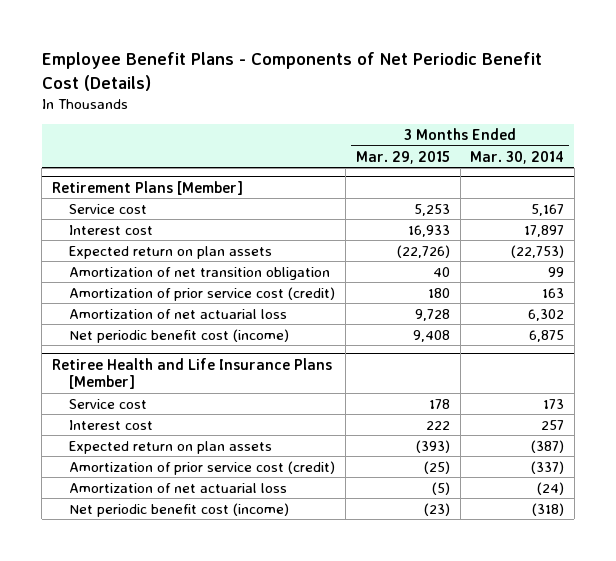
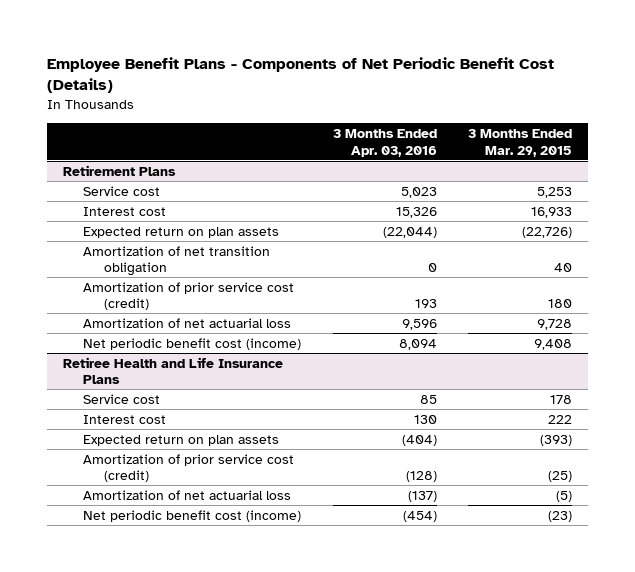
[470,150,565,164] Mar. 30, 2014 -> none
none -> [332,129,437,157] 3 Months Ended Apr. 03, 2016
[51,180,243,195] Retirement Plans [Member] -> [62,164,176,176] Retirement Plans
[51,357,332,390] Retiree Health and Life Insurance Plans [Member] -> [62,356,283,385] Retiree Health and Life Insurance Plans

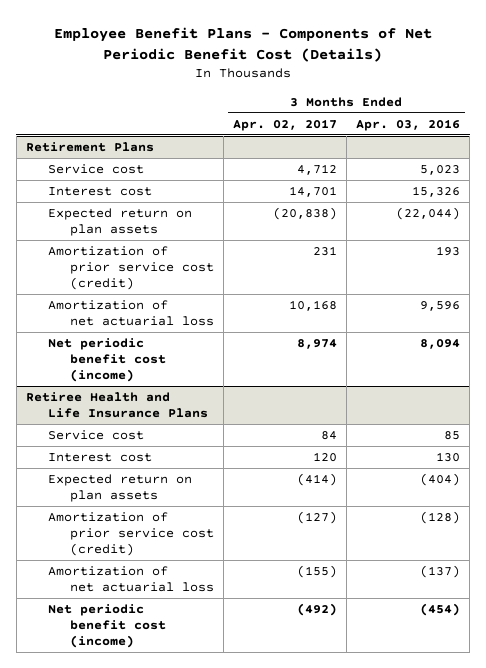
[468,129,573,157] 3 Months Ended Mar. 29, 2015 -> none
none -> [232,118,337,131] Apr. 02, 2017
[83,245,271,277] Amortization of net transition obligation -> none

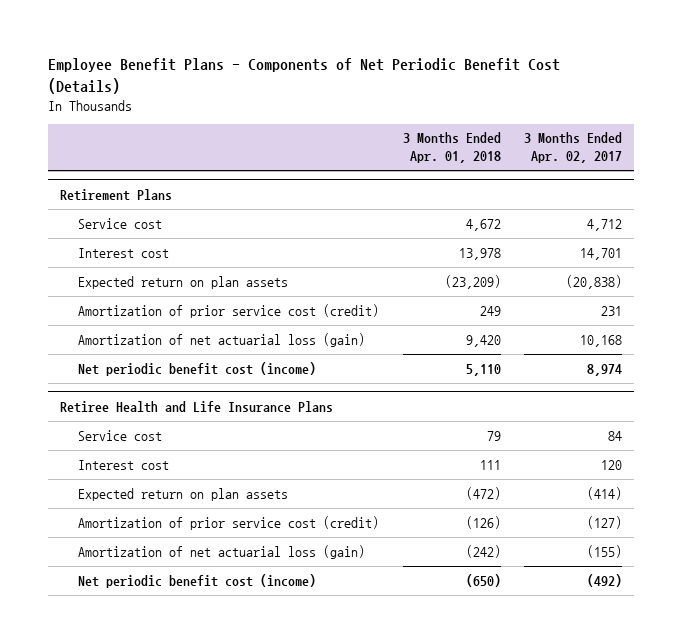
[355,118,460,131] Apr. 03, 2016 -> none
none -> [402,132,501,164] 3 Months Ended Apr. 01, 2018
[47,299,214,327] Amortization of net actuarial loss -> [78,332,366,347] Amortization of net actuarial loss (gain)
[47,565,214,593] Amortization of net actuarial loss -> [78,544,366,559] Amortization of net actuarial loss (gain)

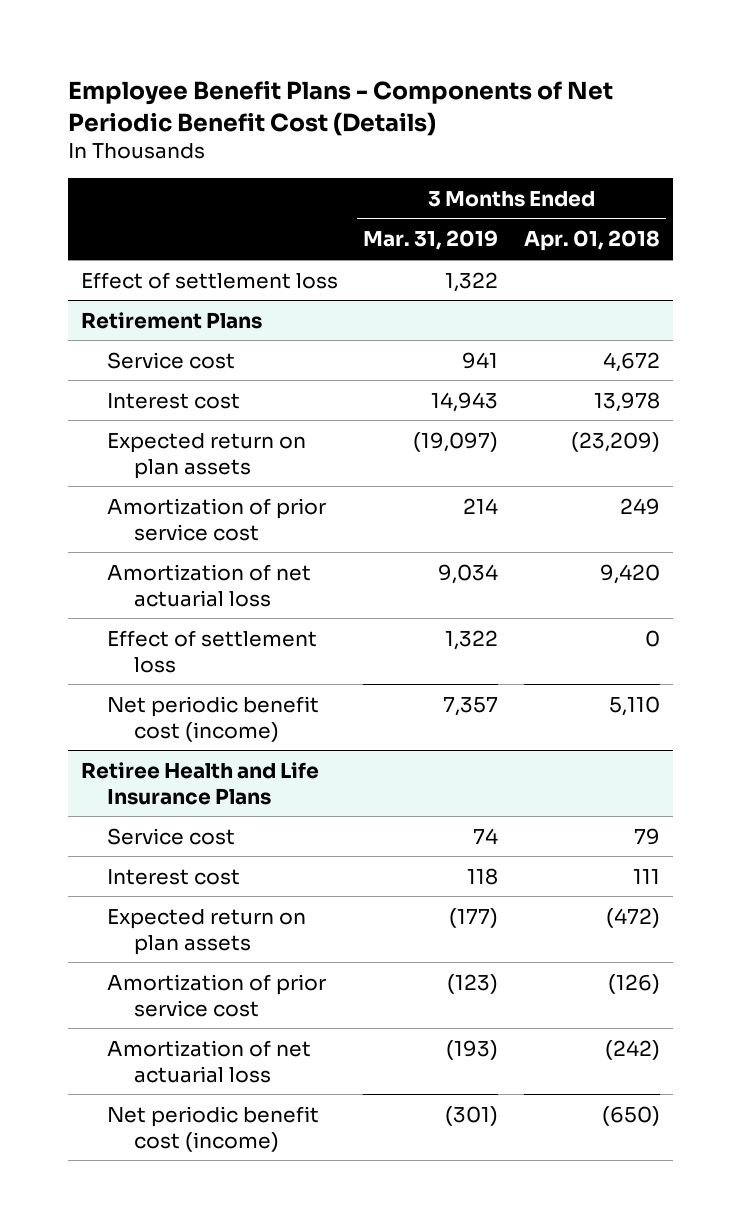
[524,132,623,164] 3 Months Ended Apr. 02, 2017 -> none
none -> [363,230,499,251] Mar. 31, 2019
none -> [80,271,338,289] Effect of settlement loss
[78,303,380,318] Amortization of prior service cost (credit) -> [107,497,327,541] Amortization of prior service cost
[78,332,366,347] Amortization of net actuarial loss (gain) -> [107,563,312,607] Amortization of net actuarial loss
none -> [107,629,318,673] Effect of settlement loss
[78,515,380,530] Amortization of prior service cost (credit) -> [107,973,327,1017] Amortization of prior service cost
[78,544,366,559] Amortization of net actuarial loss (gain) -> [107,1039,312,1083] Amortization of net actuarial loss

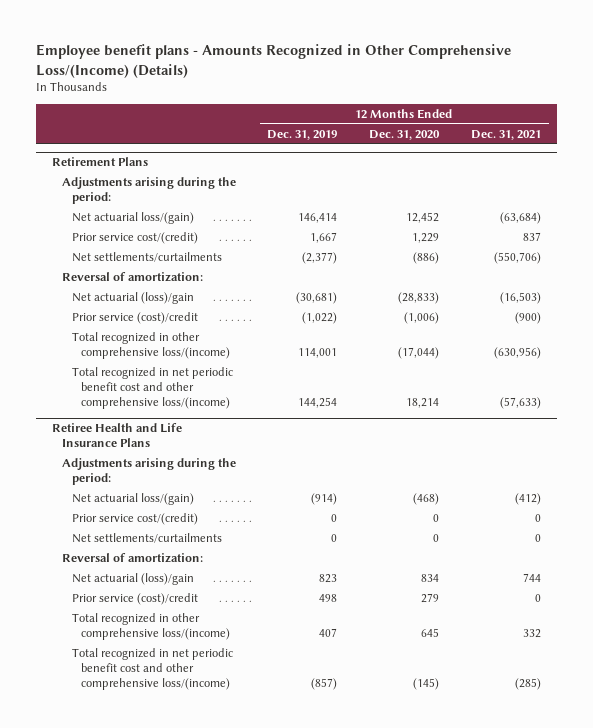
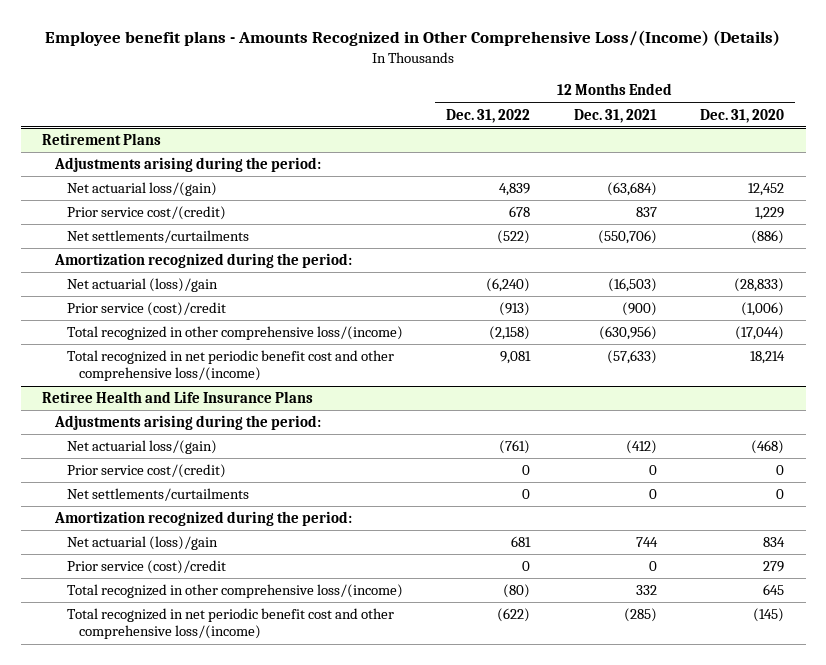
[267,129,338,140] Dec. 31, 2019 -> none
none -> [446,108,531,123] Dec. 31, 2022
[61,272,203,283] Reversal of amortization: -> [53,253,352,269] Amortization recognized during the period:
[61,553,203,564] Reversal of amortization: -> [53,511,352,527] Amortization recognized during the period:

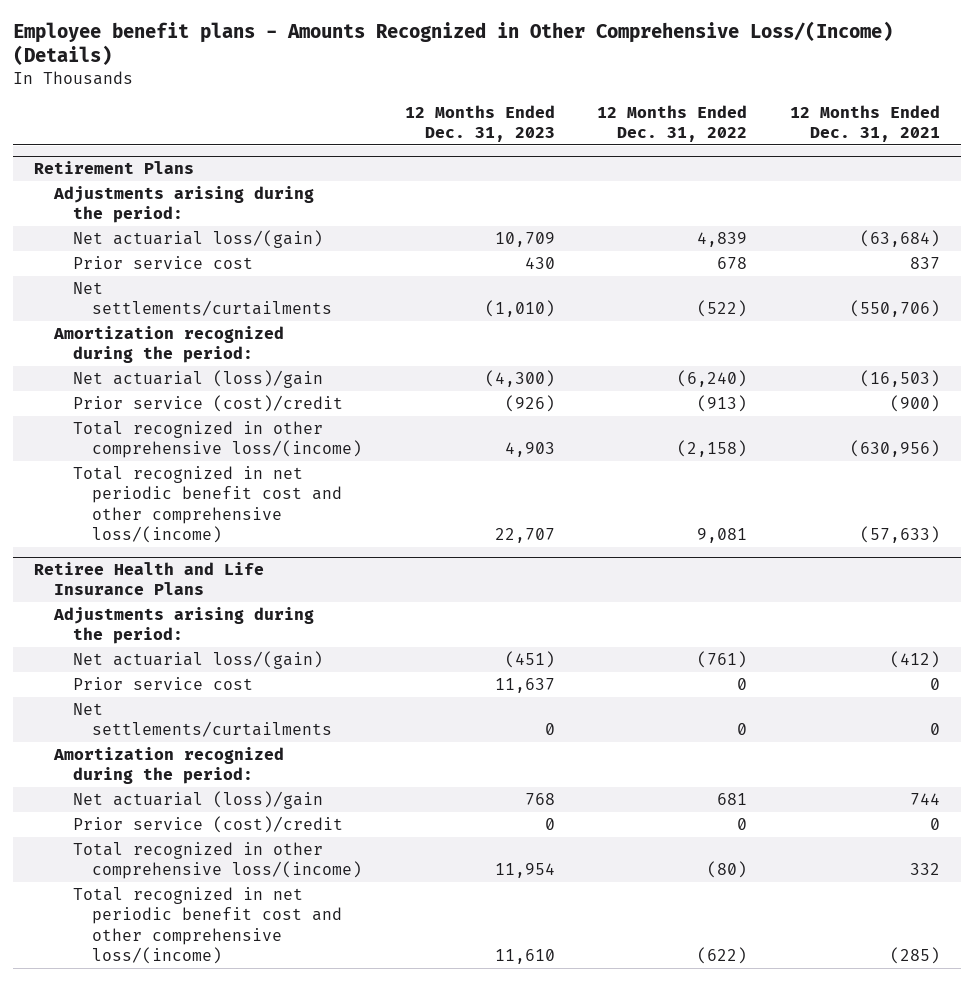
[699,108,784,123] Dec. 31, 2020 -> none
none -> [404,104,555,143] 12 Months Ended Dec. 31, 2023
[66,206,226,221] Prior service cost/(credit) -> [72,255,253,269] Prior service cost
[66,464,226,479] Prior service cost/(credit) -> [72,676,253,690] Prior service cost

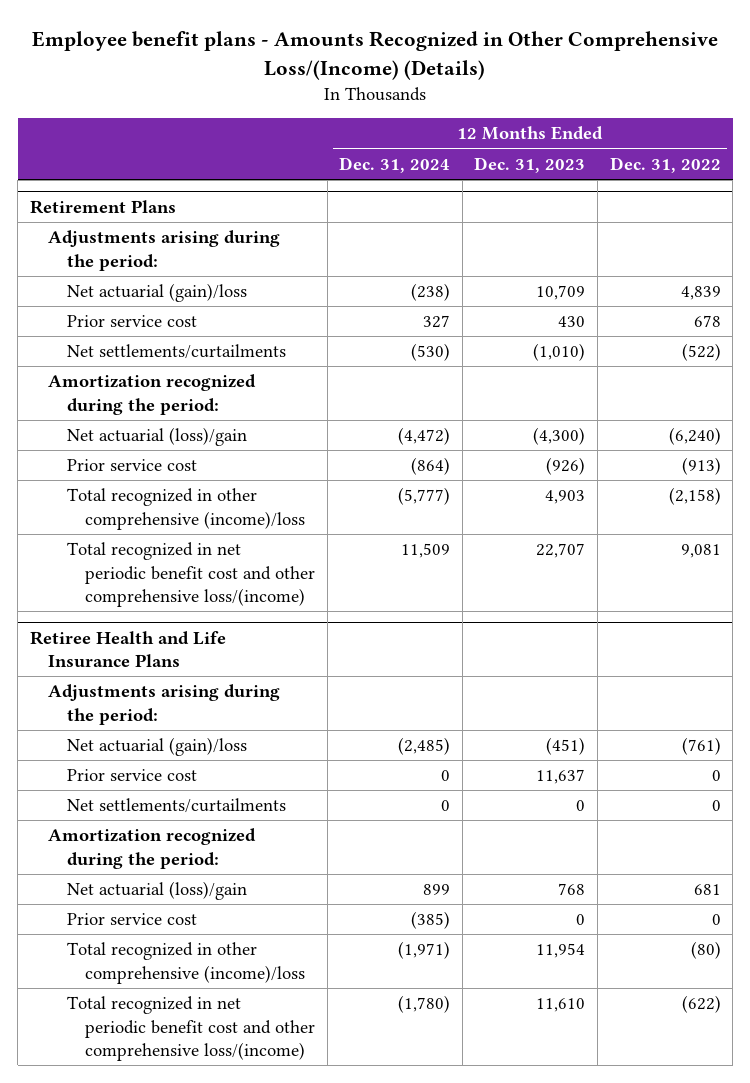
[789,104,940,143] 12 Months Ended Dec. 31, 2021 -> none
none -> [339,156,451,173] Dec. 31, 2024
[72,229,323,248] Net actuarial loss/(gain) -> [66,283,247,303] Net actuarial (gain)/loss
[72,394,343,412] Prior service (cost)/credit -> [66,459,197,472] Prior service cost
[72,420,363,459] Total recognized in other comprehensive loss/(income) -> [66,488,306,530] Total recognized in other comprehensive (income)/loss
[72,650,323,669] Net actuarial loss/(gain) -> [66,737,247,757] Net actuarial (gain)/loss
[72,815,343,833] Prior service (cost)/credit -> [66,913,197,926] Prior service cost
[72,841,363,880] Total recognized in other comprehensive loss/(income) -> [66,942,306,984] Total recognized in other comprehensive (income)/loss

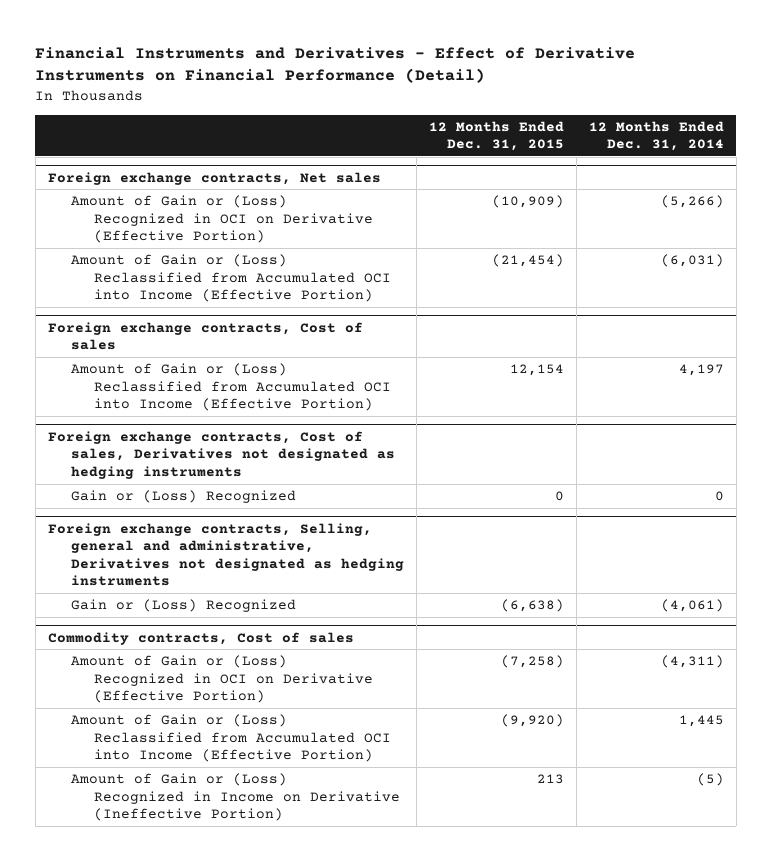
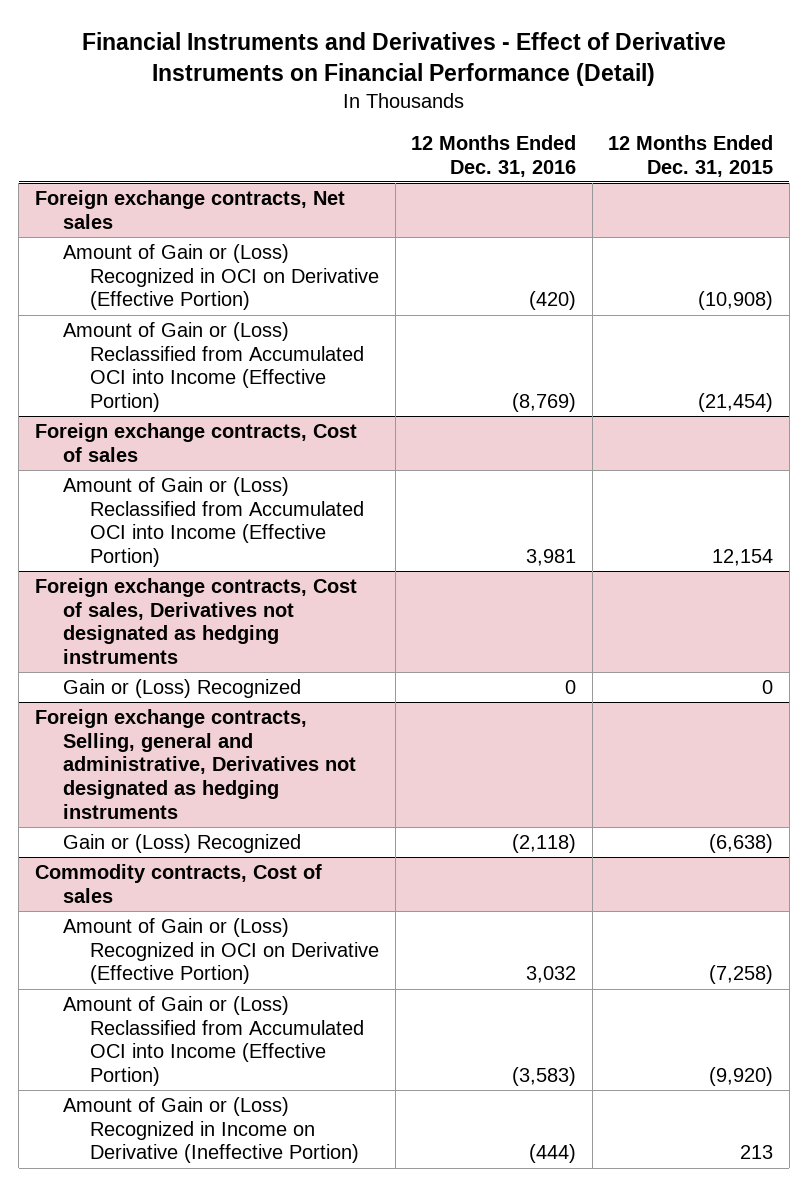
[588,120,724,152] 12 Months Ended Dec. 31, 2014 -> none
none -> [411,134,577,177] 12 Months Ended Dec. 31, 2016
[491,195,564,209] (10,909) -> [698,291,774,311] (10,908)

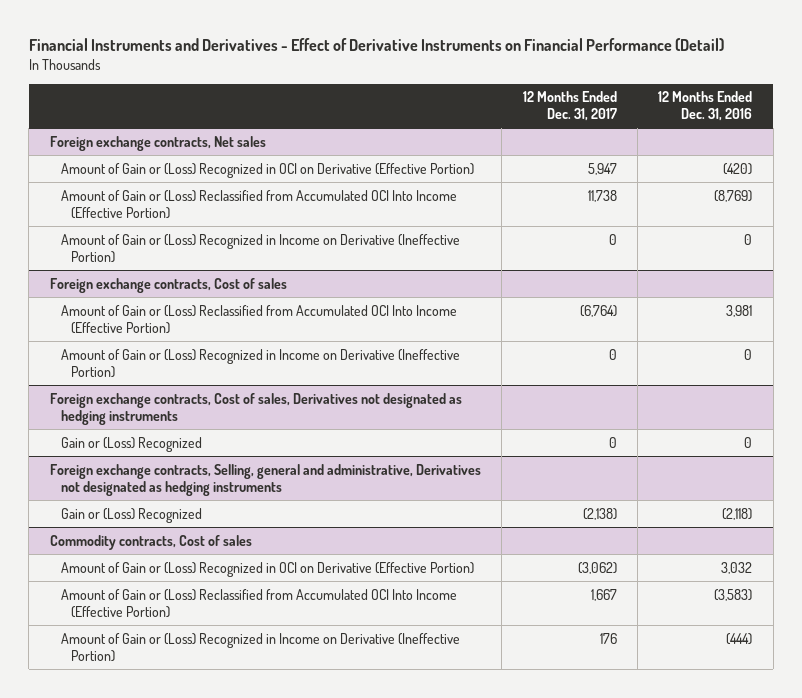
[608,134,774,177] 12 Months Ended Dec. 31, 2015 -> none
none -> [522,91,617,122] 12 Months Ended Dec. 31, 2017
[62,321,365,413] Amount of Gain or (Loss) Reclassified from Accumulated OCI into Income (Effective Portion) -> [60,189,457,219] Amount of Gain or (Loss) Reclassified from Accumulated OCI Into Income (Effective Portion)
none -> [60,233,460,263] Amount of Gain or (Loss) Recognized in Income on Derivative (Ineffective Portion)
[62,476,365,568] Amount of Gain or (Loss) Reclassified from Accumulated OCI into Income (Effective Portion) -> [60,304,457,334] Amount of Gain or (Loss) Reclassified from Accumulated OCI Into Income (Effective Portion)
none -> [60,348,460,378] Amount of Gain or (Loss) Recognized in Income on Derivative (Ineffective Portion)
[62,995,365,1087] Amount of Gain or (Loss) Reclassified from Accumulated OCI into Income (Effective Portion) -> [60,588,457,618] Amount of Gain or (Loss) Reclassified from Accumulated OCI Into Income (Effective Portion)

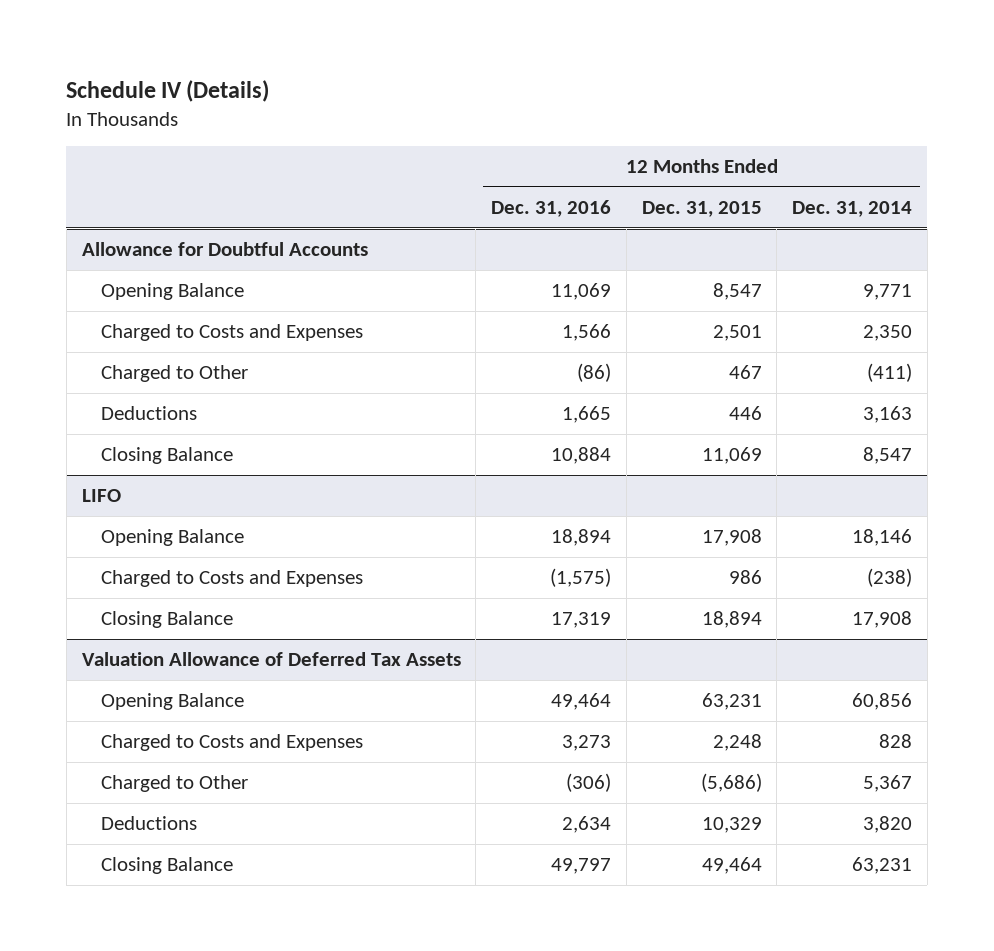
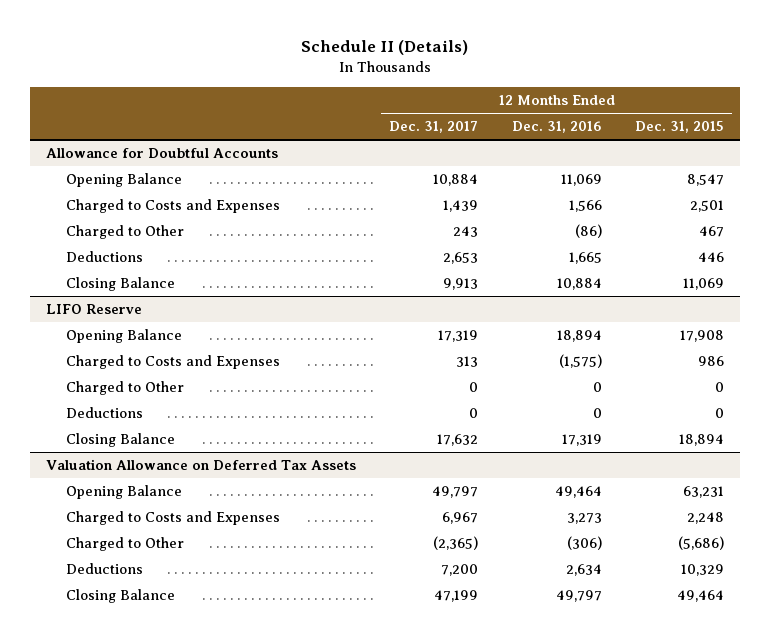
[66,80,270,103] Schedule IV (Details) -> [300,40,468,56] Schedule II (Details)
[791,200,912,217] Dec. 31, 2014 -> none
none -> [389,121,479,134] Dec. 31, 2017
[81,489,121,503] LIFO -> [46,304,143,315] LIFO Reserve
none -> [65,381,184,396] Charged to Other
none -> [65,407,143,419] Deductions
[81,652,461,667] Valuation Allowance of Deferred Tax Assets -> [46,459,357,471] Valuation Allowance on Deferred Tax Assets

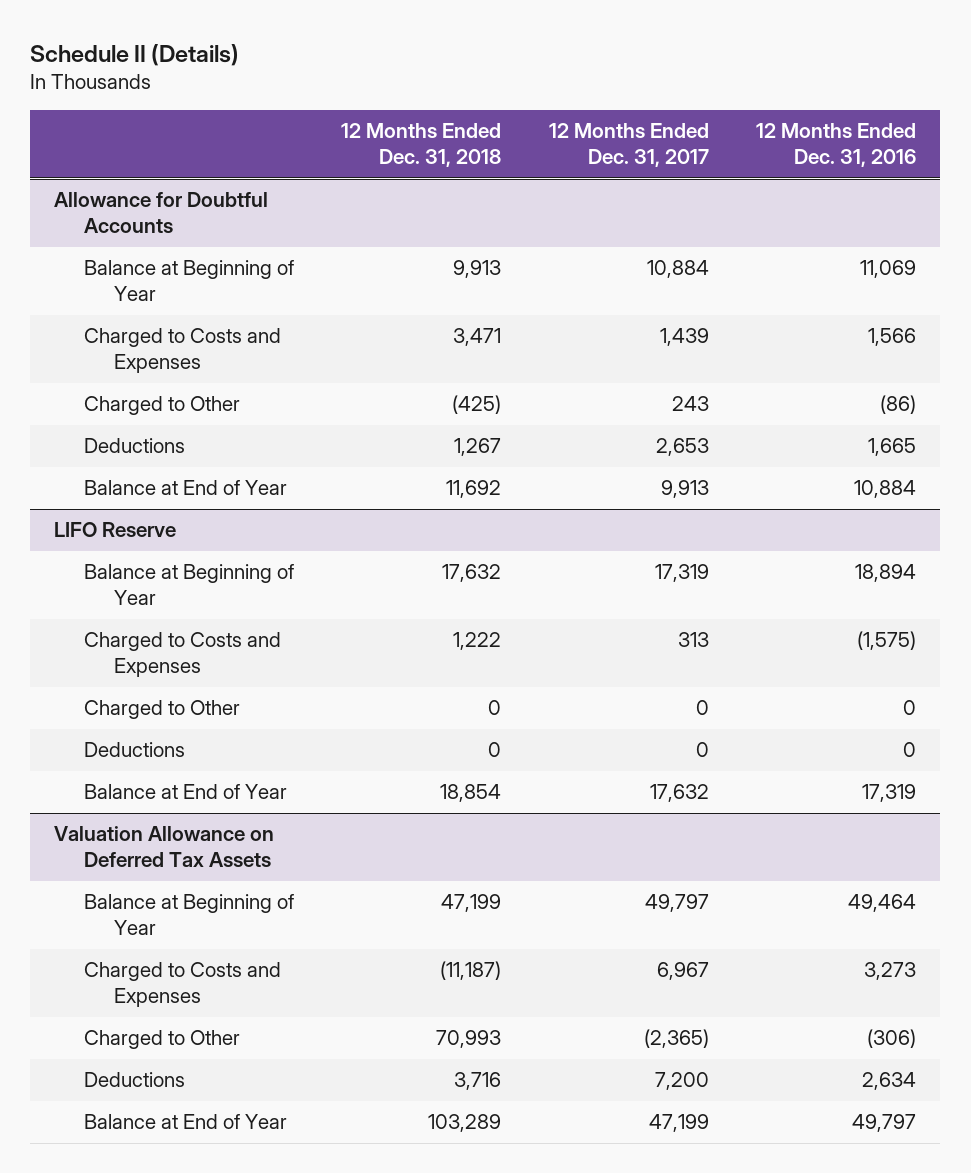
[634,121,724,134] Dec. 31, 2015 -> none
none -> [341,123,502,168] 12 Months Ended Dec. 31, 2018
[65,173,182,188] Opening Balance -> [84,260,295,302] Balance at Beginning of Year
[65,277,175,292] Closing Balance -> [84,480,288,496] Balance at End of Year
[65,329,182,344] Opening Balance -> [84,564,295,606] Balance at Beginning of Year
[65,433,175,448] Closing Balance -> [84,784,288,800] Balance at End of Year
[65,485,182,500] Opening Balance -> [84,894,295,936] Balance at Beginning of Year
[65,589,175,604] Closing Balance -> [84,1114,288,1130] Balance at End of Year

